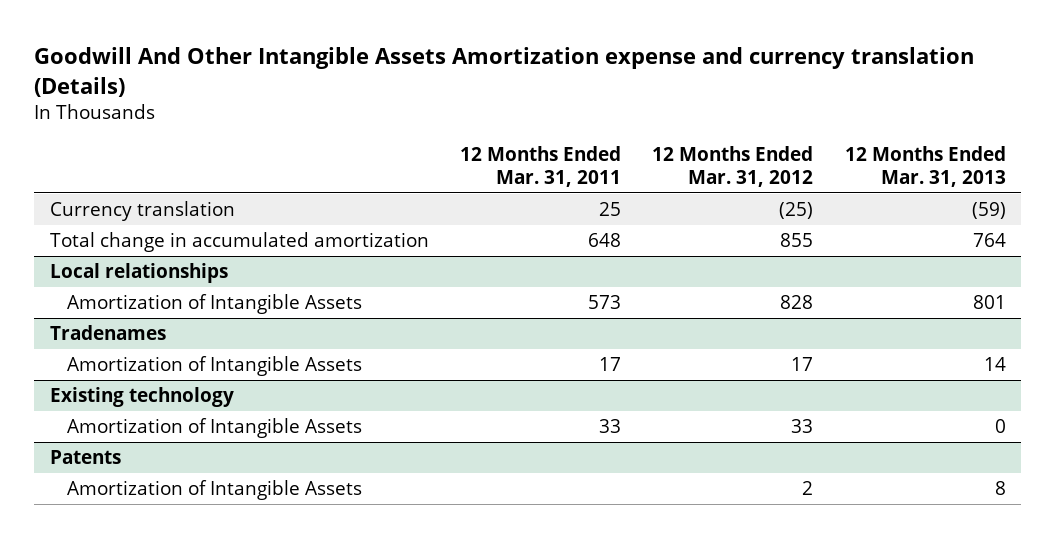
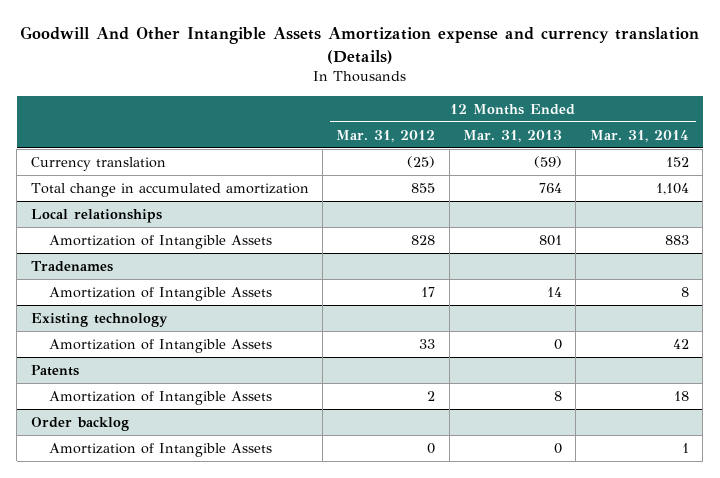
[460,145,622,188] 12 Months Ended Mar. 31, 2011 -> none
none -> [589,129,689,142] Mar. 31, 2014
none -> [30,416,129,431] Order backlog
none -> [49,442,273,457] Amortization of Intangible Assets

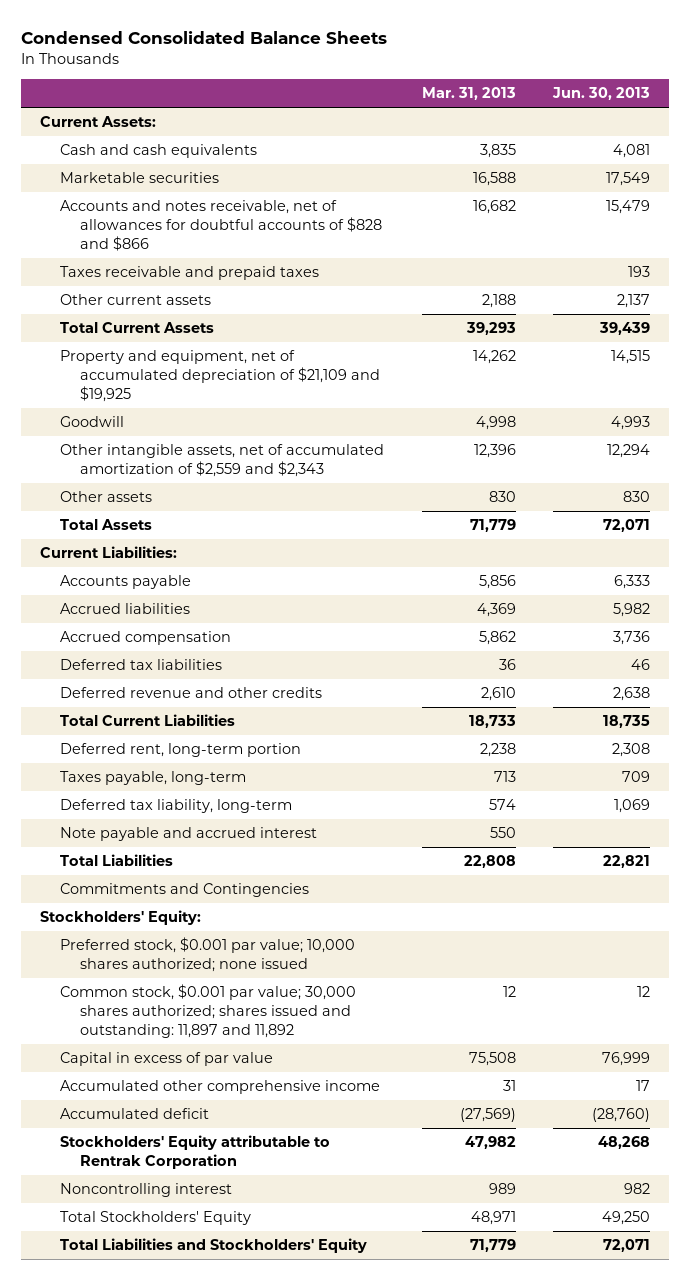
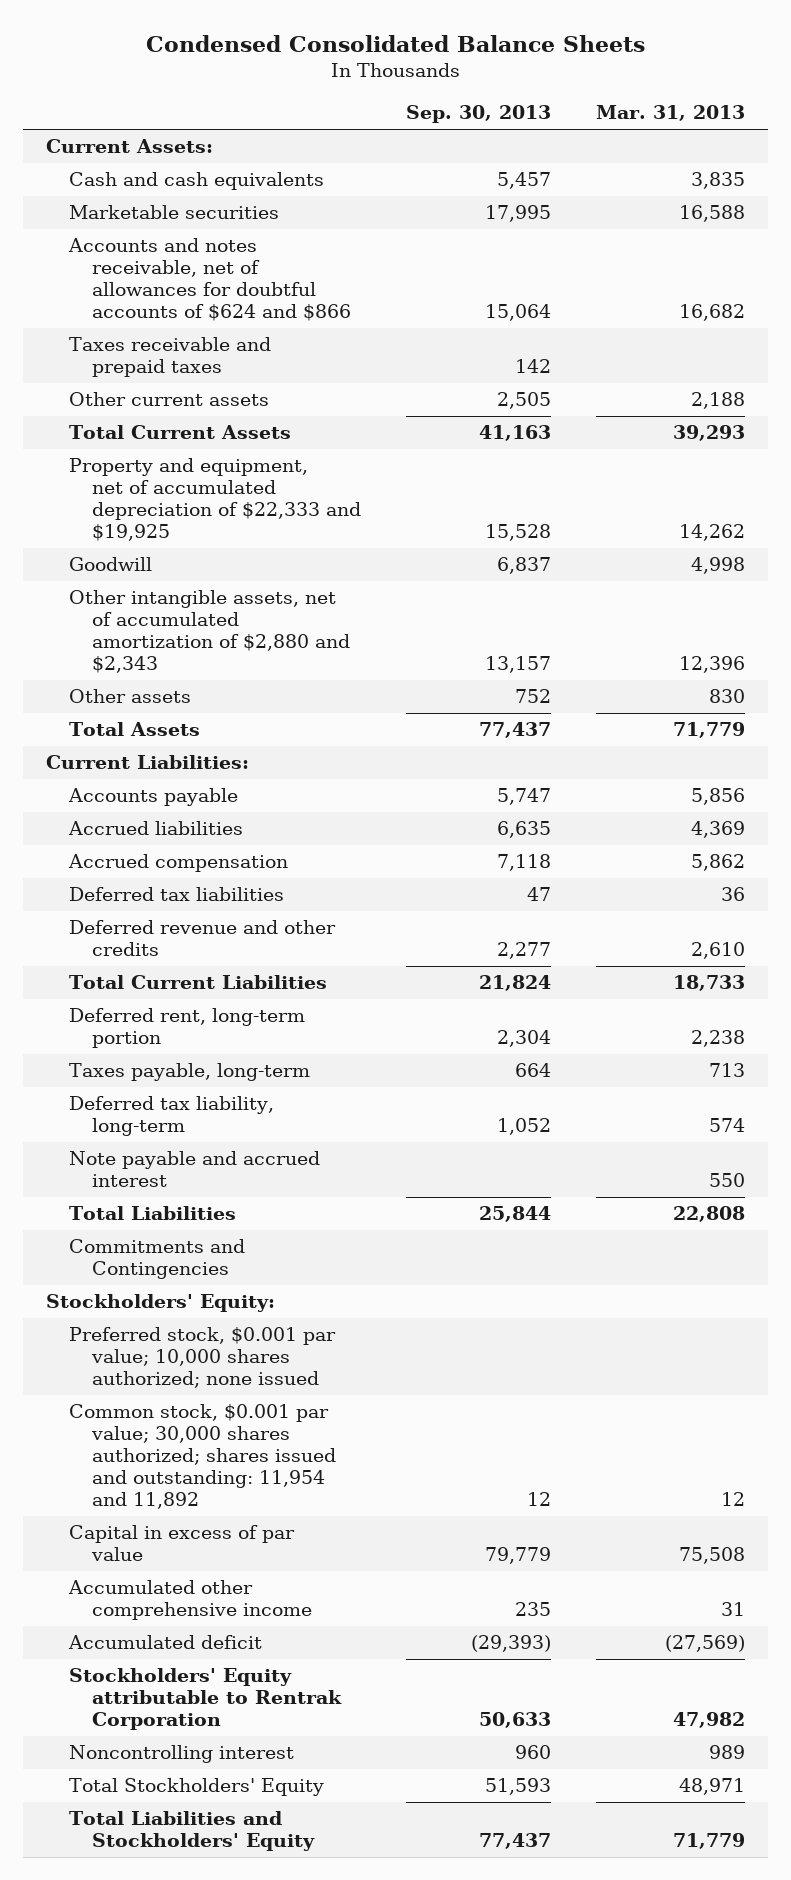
[552,86,651,100] Jun. 30, 2013 -> none
none -> [406,105,552,124] Sep. 30, 2013
[60,200,383,252] Accounts and notes receivable, net of allowances for doubtful accounts of $828 and $866 -> [67,238,351,322] Accounts and notes receivable, net of allowances for doubtful accounts of $624 and $866
[60,350,381,403] Property and equipment, net of accumulated depreciation of $21,109 and $19,925 -> [68,458,361,542] Property and equipment, net of accumulated depreciation of $22,333 and $19,925
[60,444,385,478] Other intangible assets, net of accumulated amortization of $2,559 and $2,343 -> [68,590,350,674] Other intangible assets, net of accumulated amortization of $2,880 and $2,343
[60,984,357,1039] Common stock, $0.001 par value; 30,000 shares authorized; shares issued and outstanding: 11,897 and 11,892 -> [68,1404,336,1510] Common stock, $0.001 par value; 30,000 shares authorized; shares issued and outstanding: 11,954 and 11,892

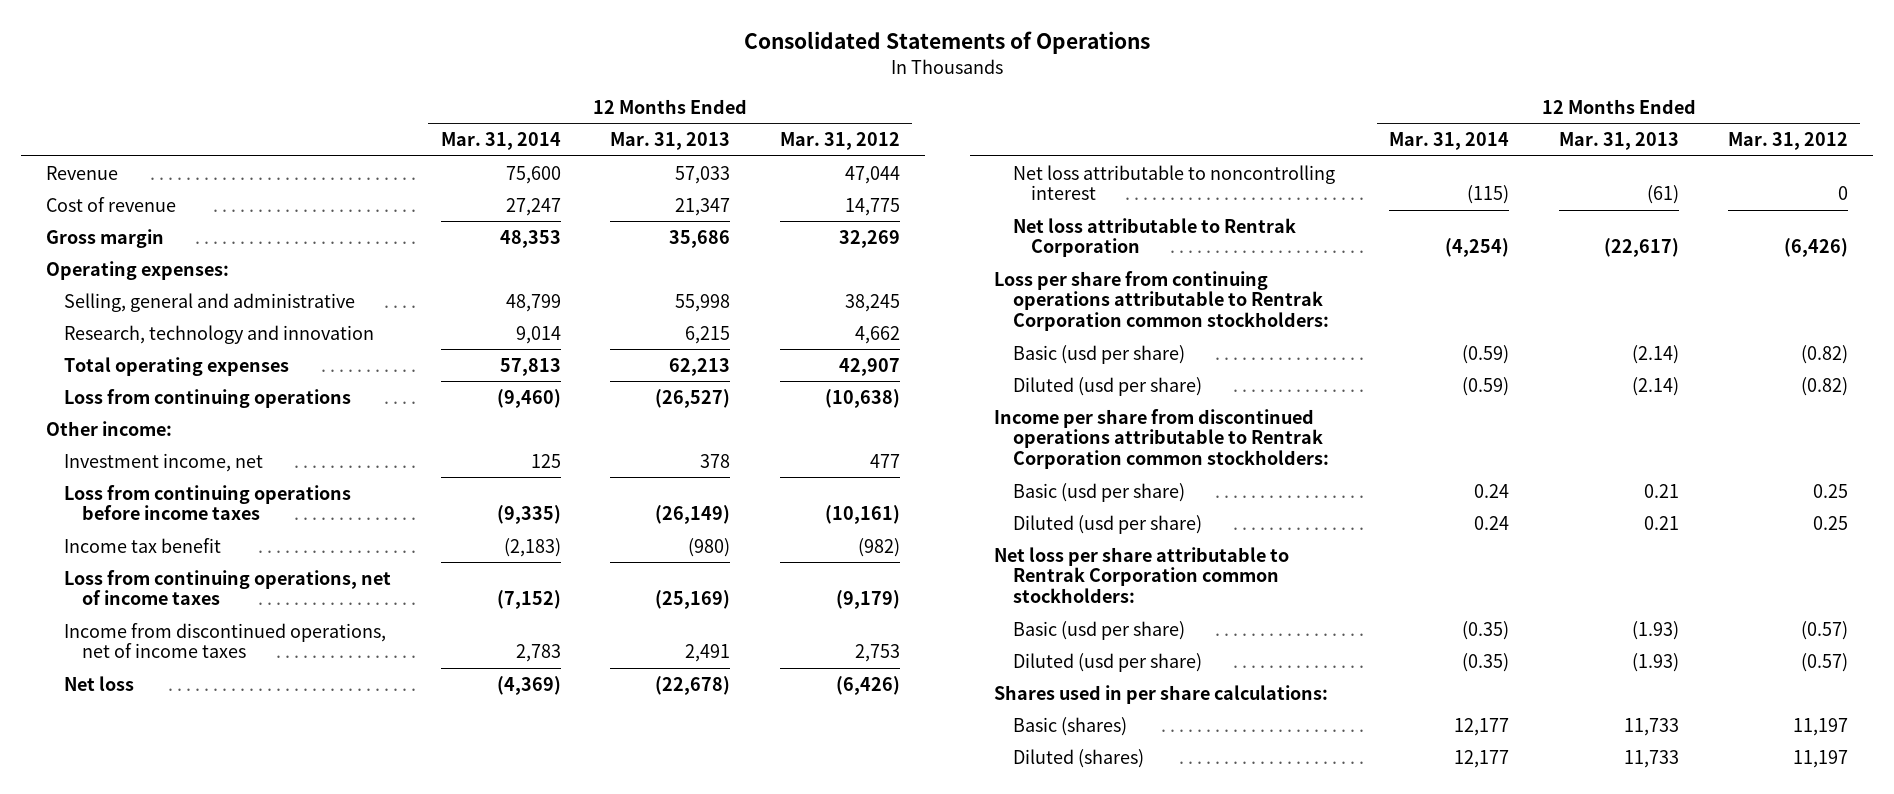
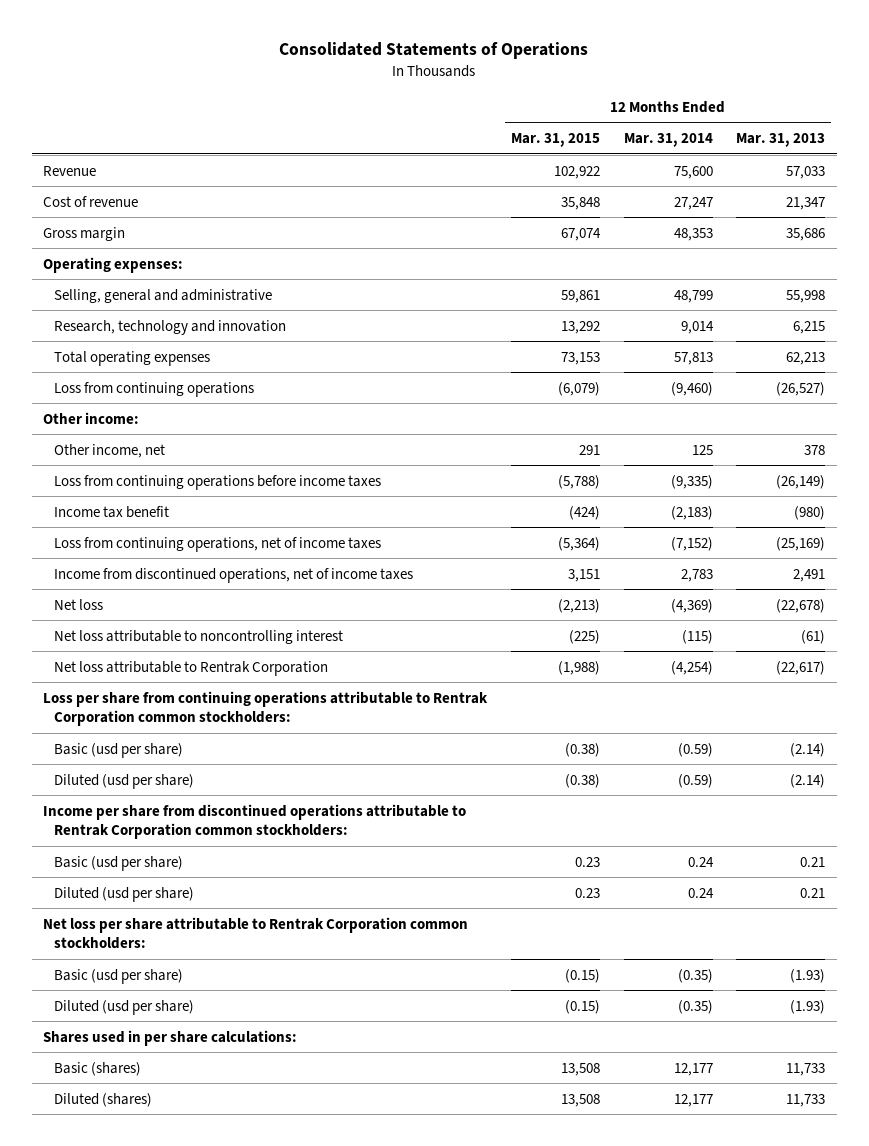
[779,132,900,151] Mar. 31, 2012 -> none
none -> [511,133,601,148] Mar. 31, 2015
[64,452,264,472] Investment income, net -> [54,443,166,458] Other income, net

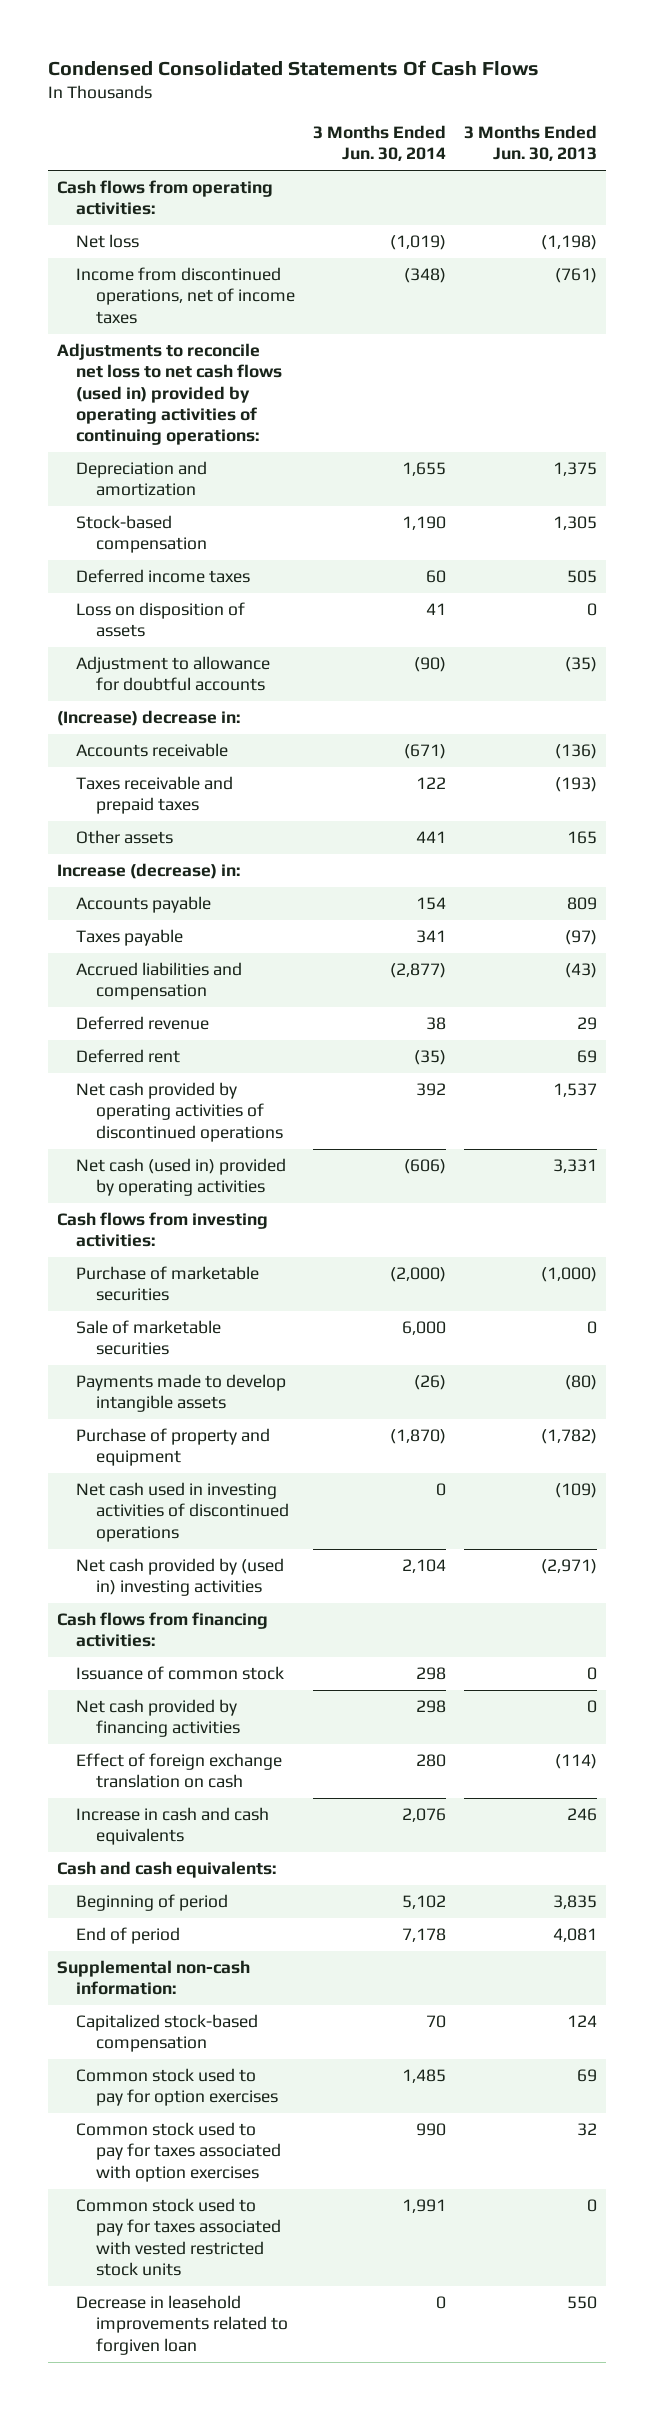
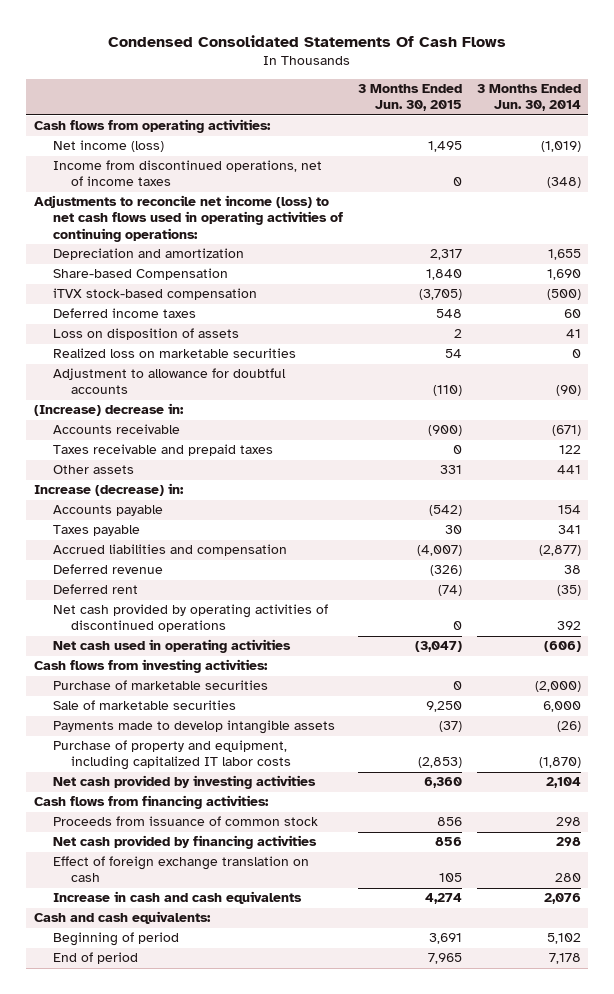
[463,124,597,162] 3 Months Ended Jun. 30, 2013 -> none
none -> [357,84,462,112] 3 Months Ended Jun. 30, 2015
[76,234,140,249] Net loss -> [52,140,164,153] Net income (loss)
[56,343,283,446] Adjustments to reconcile net loss to net cash flows (used in) provided by operating activities of continuing operations: -> [33,195,343,242] Adjustments to reconcile net income (loss) to net cash flows used in operating activities of continuing operations:
none -> [52,268,228,281] Share-based Compensation
[76,515,207,554] Stock-based compensation -> [52,288,257,301] iTVX stock-based compensation
[401,516,446,531] 1,190 -> [546,289,581,301] (500)
none -> [52,348,296,359] Realized loss on marketable securities
[76,1158,287,1197] Net cash (used in) provided by operating activities -> [52,639,291,654] Net cash used in operating activities
[76,1482,289,1542] Net cash used in investing activities of discontinued operations -> none
[76,1428,271,1467] Purchase of property and equipment -> [52,740,292,771] Purchase of property and equipment, including capitalized IT labor costs
[76,1558,285,1597] Net cash provided by (used in) investing activities -> [52,775,316,790] Net cash provided by investing activities
[76,1666,285,1681] Issuance of common stock -> [52,816,318,827] Proceeds from issuance of common stock
[56,1960,250,1996] Supplemental non-cash information: -> none
[76,2014,259,2053] Capitalized stock-based compensation -> none
[76,2068,278,2107] Common stock used to pay for option exercises -> none
[76,2122,281,2182] Common stock used to pay for taxes associated with option exercises -> none
[76,2198,281,2276] Common stock used to pay for taxes associated with vested restricted stock units -> none
[76,2295,288,2355] Decrease in leasehold improvements related to forgiven loan -> none

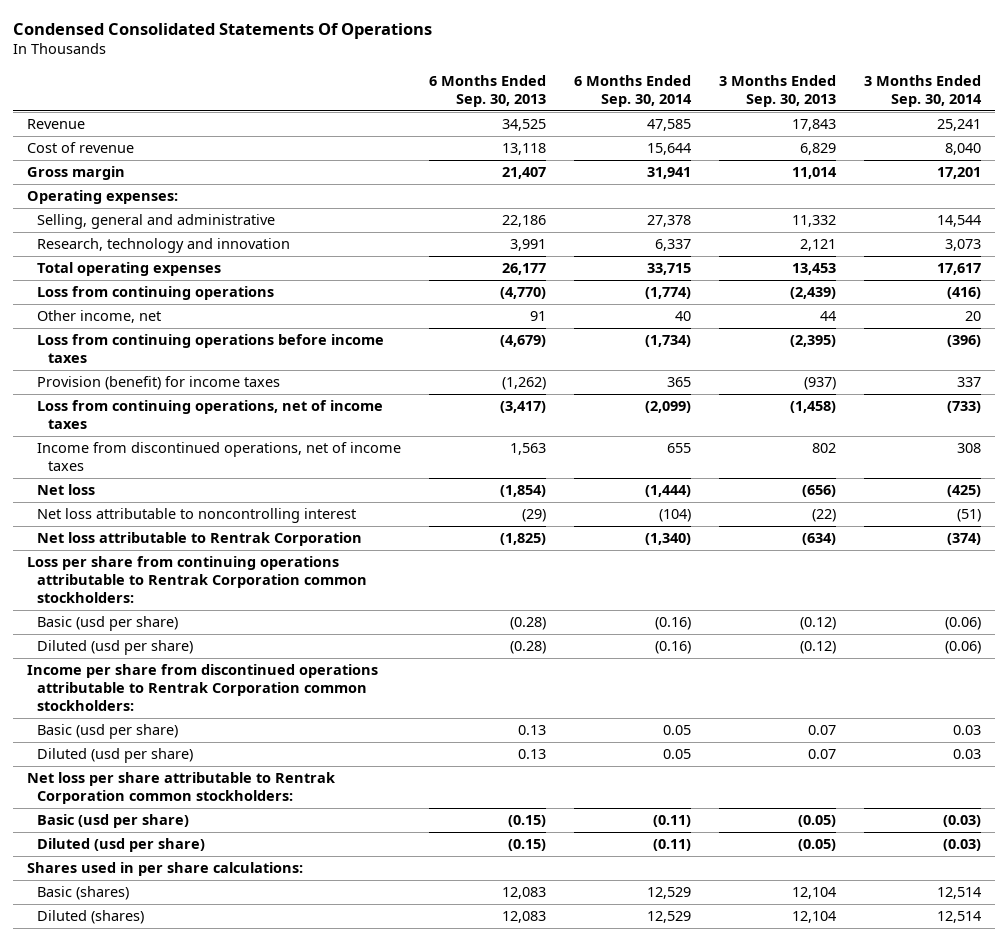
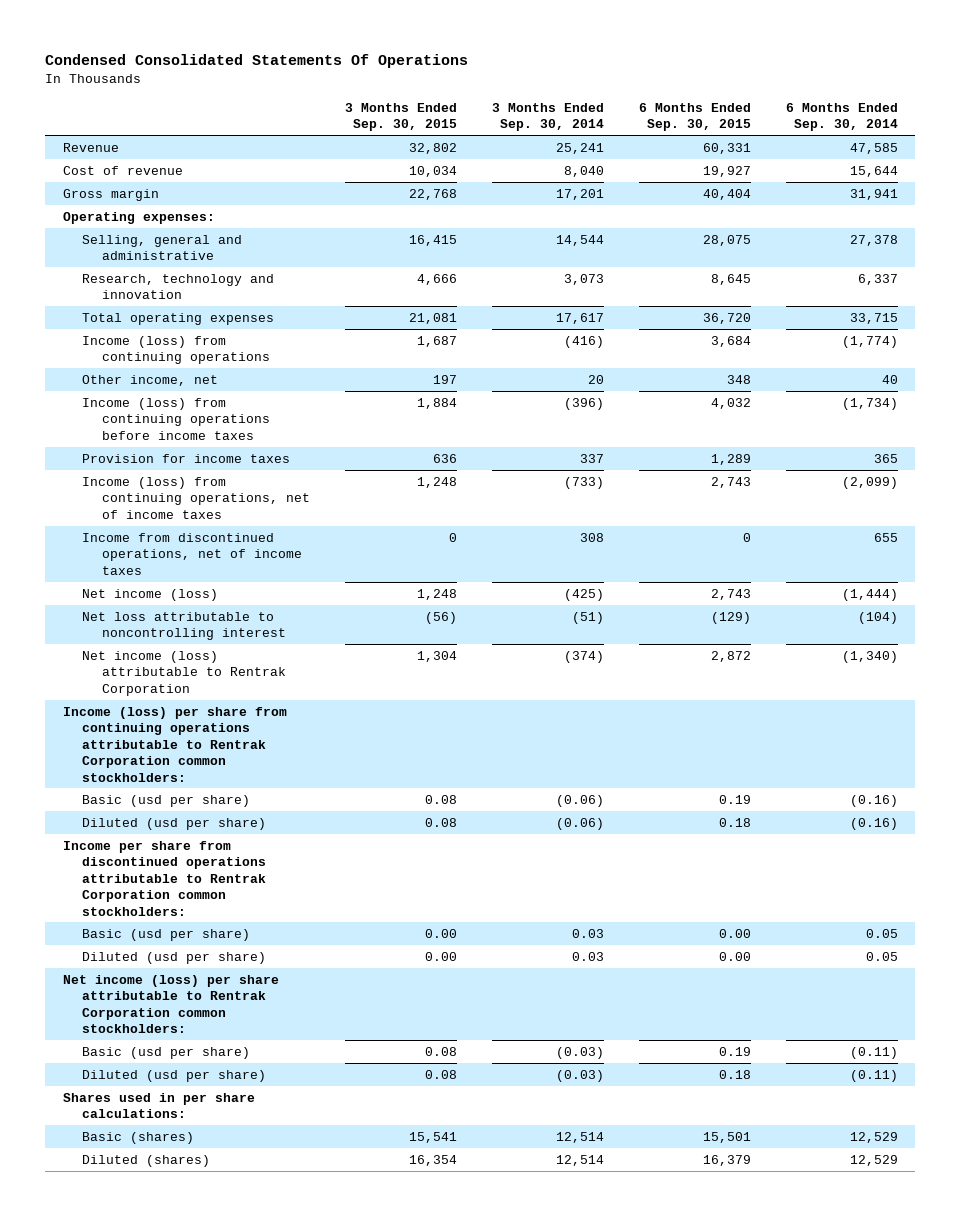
[429,74,547,107] 6 Months Ended Sep. 30, 2013 -> none
[719,74,837,107] 3 Months Ended Sep. 30, 2013 -> none
none -> [344,102,457,132] 3 Months Ended Sep. 30, 2015
none -> [638,102,751,132] 6 Months Ended Sep. 30, 2015
[37,286,275,301] Loss from continuing operations -> [82,335,270,365] Income (loss) from continuing operations
[37,334,385,364] Loss from continuing operations before income taxes -> [82,397,270,440] Income (loss) from continuing operations before income taxes
[37,376,281,391] Provision (benefit) for income taxes -> [82,453,291,463] Provision for income taxes
[37,400,384,430] Loss from continuing operations, net of income taxes -> [82,476,310,519] Income (loss) from continuing operations, net of income taxes
[37,484,96,496] Net loss -> [82,588,219,601] Net income (loss)
[37,532,363,547] Net loss attributable to Rentrak Corporation -> [82,650,286,696] Net income (loss) attributable to Rentrak Corporation
[26,556,368,603] Loss per share from continuing operations attributable to Rentrak Corporation common stockholders: -> [62,706,287,782] Income (loss) per share from continuing operations attributable to Rentrak Corporation common stockholders:
[26,772,335,805] Net loss per share attributable to Rentrak Corporation common stockholders: -> [62,974,279,1034] Net income (loss) per share attributable to Rentrak Corporation common stockholders:

